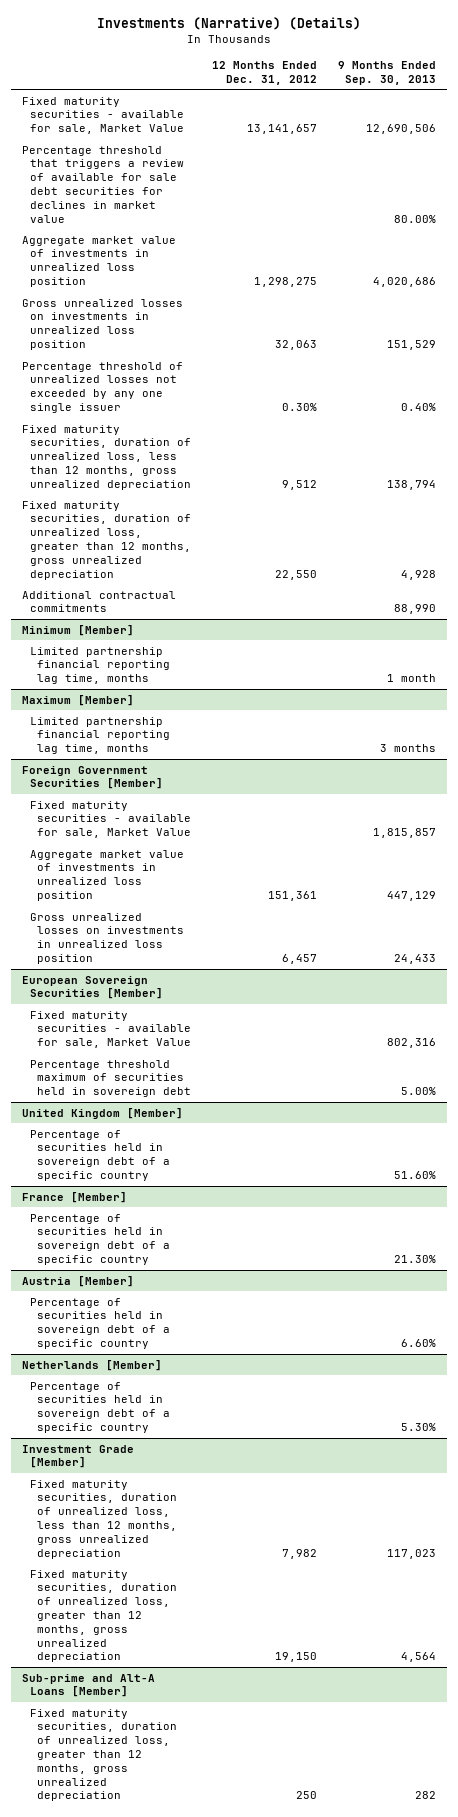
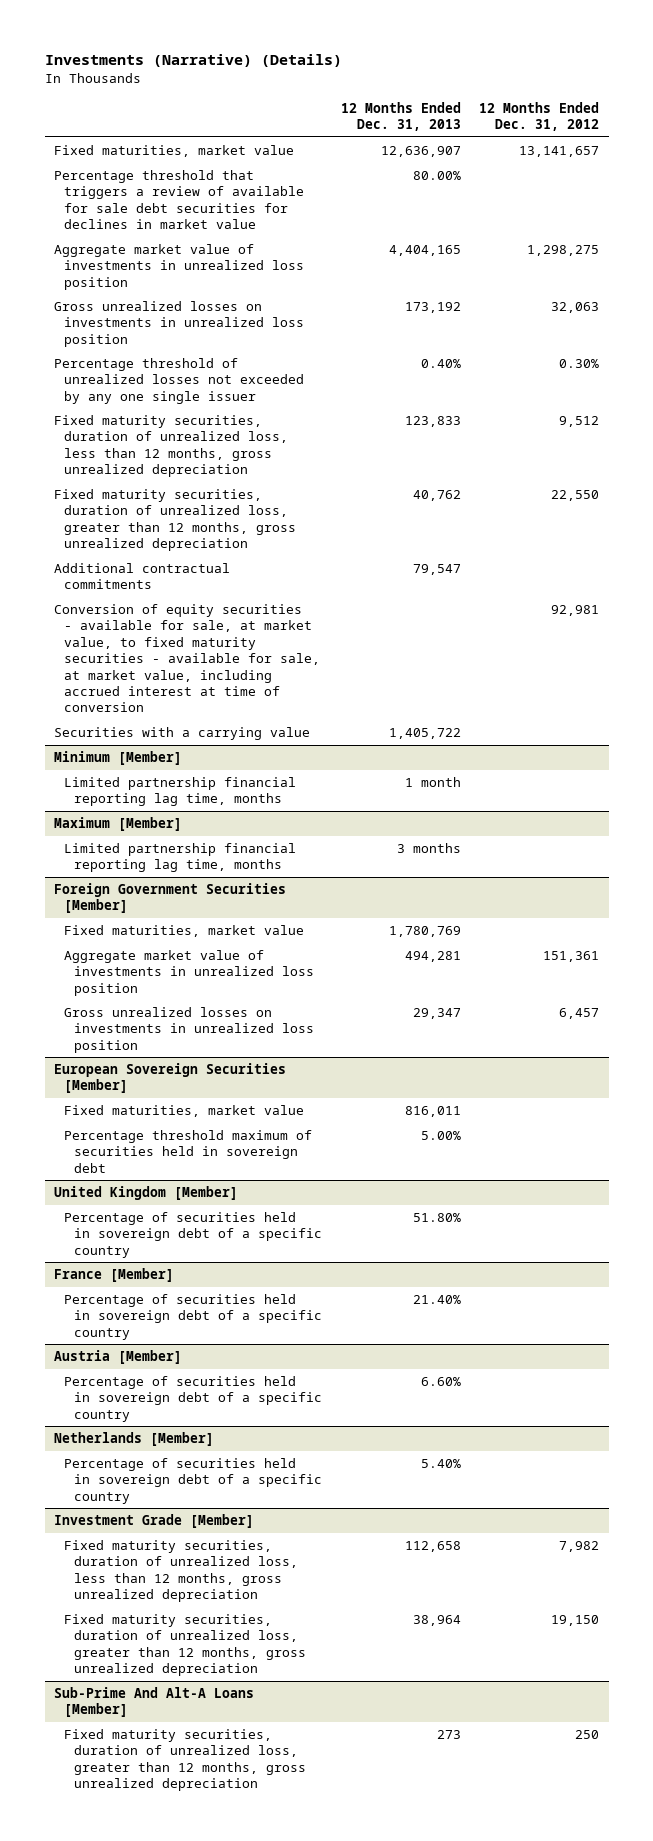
[338,60,437,85] 9 Months Ended Sep. 30, 2013 -> none
none -> [340,101,461,132] 12 Months Ended Dec. 31, 2013
[21,96,184,135] Fixed maturity securities - available for sale, Market Value -> [54,144,295,157] Fixed maturities, market value
none -> [54,603,321,713] Conversion of equity securities - available for sale, at market value, to fixed maturity securities - available for sale, at market value, including accrued interest at time of conversion
none -> [54,726,311,740] Securities with a carrying value
[29,800,192,839] Fixed maturity securities - available for sale, Market Value -> [64,924,305,937] Fixed maturities, market value
[29,1010,192,1049] Fixed maturity securities - available for sale, Market Value -> [64,1104,305,1117] Fixed maturities, market value
[21,1673,155,1698] Sub-prime and Alt-A Loans [Member] -> [54,1686,255,1718] Sub-Prime And Alt-A Loans [Member]

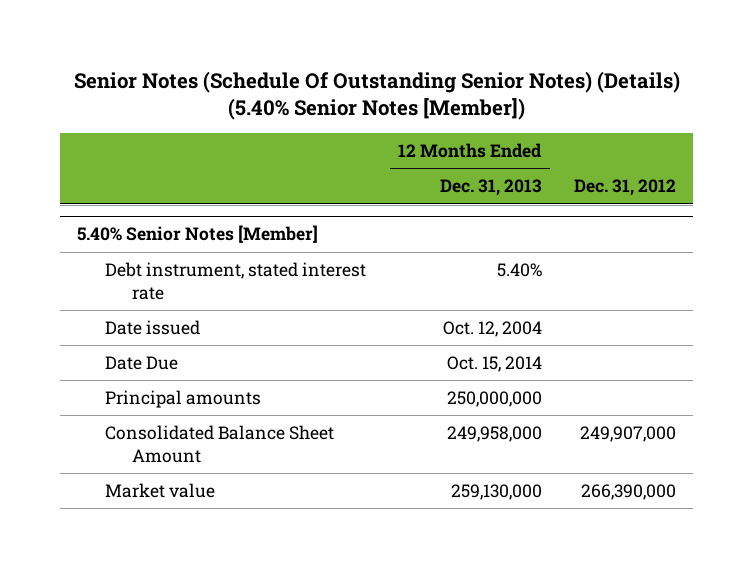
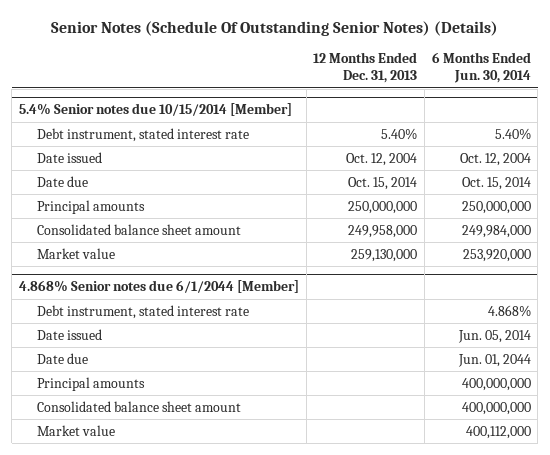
[73,70,680,121] Senior Notes (Schedule Of Outstanding Senior Notes) (Details) (5.40% Senior Notes [Member]) -> [50,20,498,36] Senior Notes (Schedule Of Outstanding Senior Notes) (Details)
[574,179,677,197] Dec. 31, 2012 -> none
none -> [431,52,531,84] 6 Months Ended Jun. 30, 2014
[76,225,318,244] 5.40% Senior Notes [Member] -> [18,103,292,117] 5.4% Senior notes due 10/15/2014 [Member]
[104,356,178,371] Date Due -> [36,175,88,187] Date due
[104,425,334,463] Consolidated Balance Sheet Amount -> [36,223,241,235] Consolidated balance sheet amount
none -> [18,280,299,294] 4.868% Senior notes due 6/1/2044 [Member]
none -> [36,304,249,319] Debt instrument, stated interest rate
none -> [36,328,102,340] Date issued
none -> [36,352,88,364] Date due
none -> [36,376,145,391] Principal amounts
none -> [36,400,241,412] Consolidated balance sheet amount
none -> [36,424,115,436] Market value

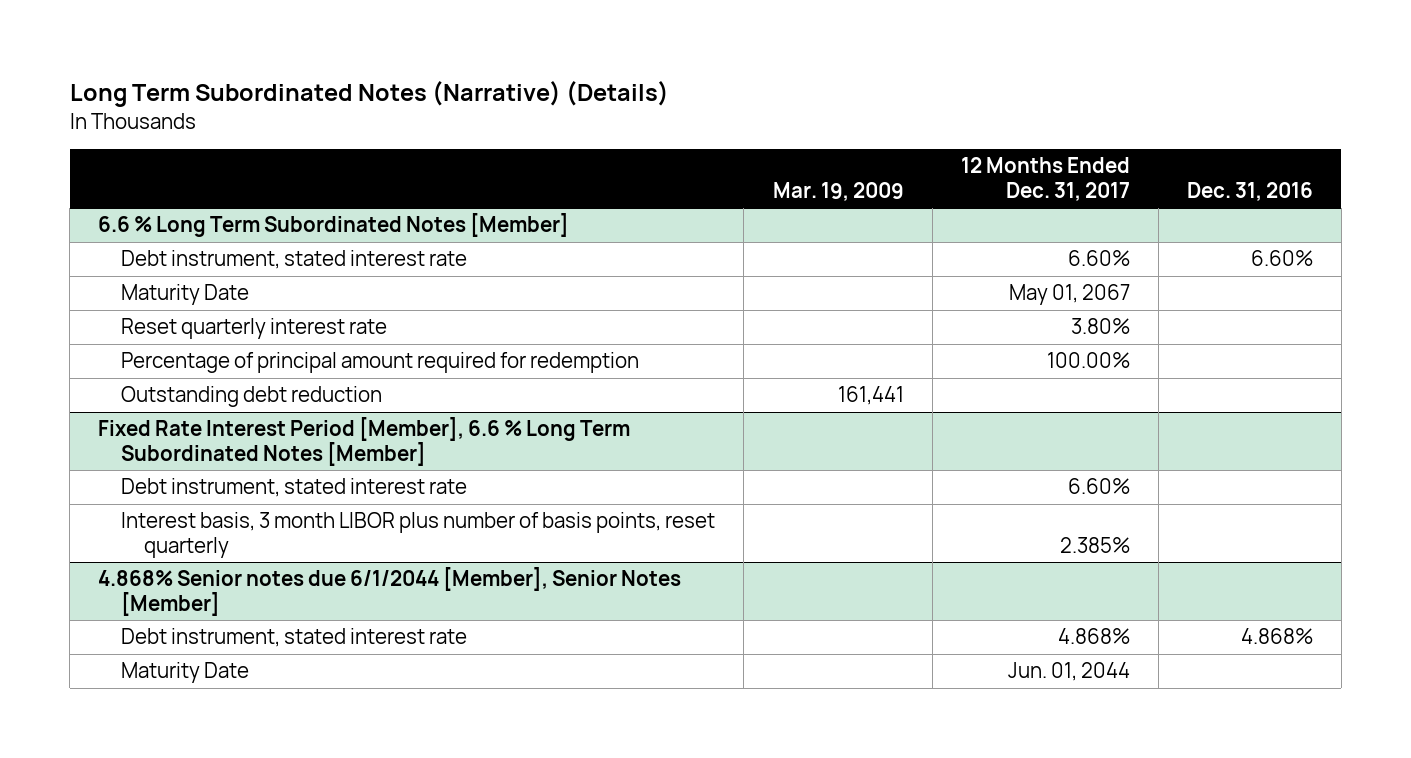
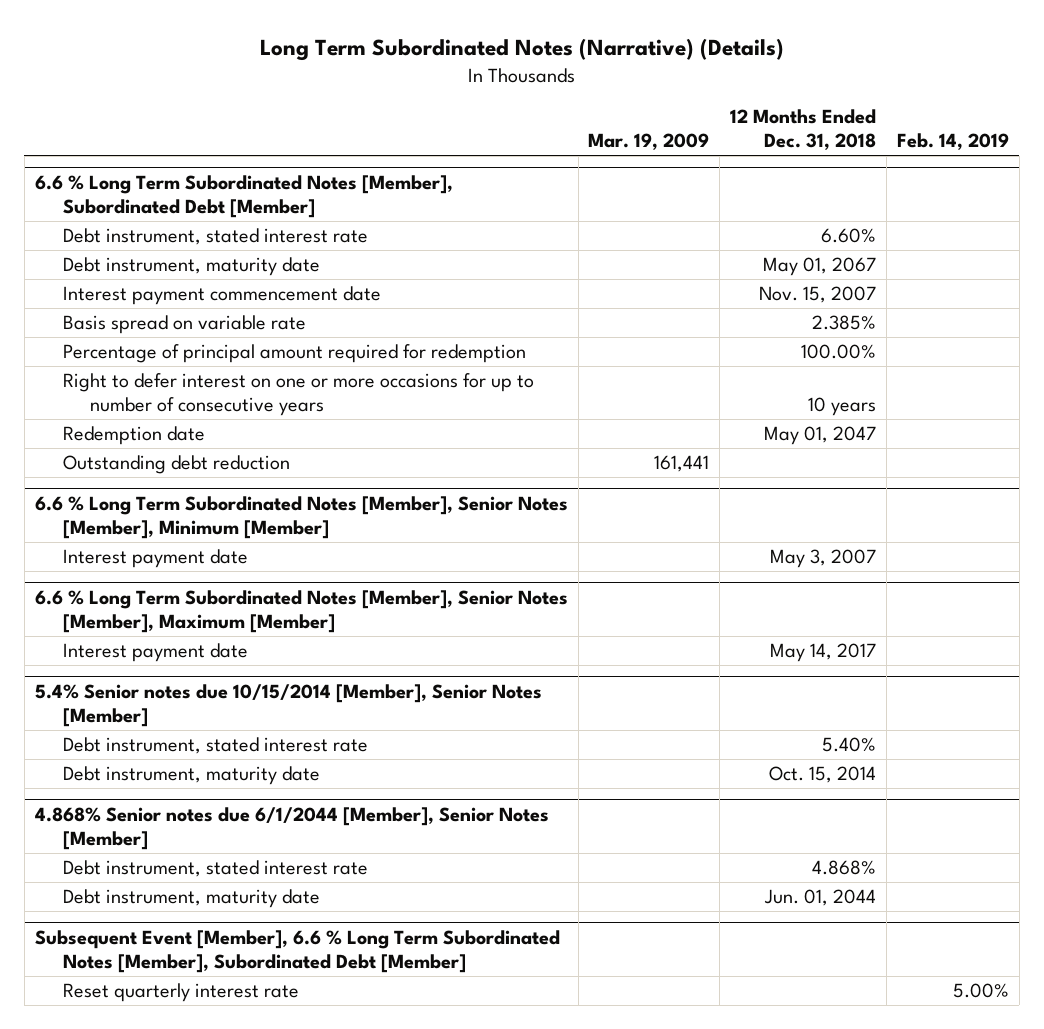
[960,157,1130,201] 12 Months Ended Dec. 31, 2017 -> none
[1186,181,1313,201] Dec. 31, 2016 -> none
none -> [730,109,877,151] 12 Months Ended Dec. 31, 2018
none -> [896,133,1009,151] Feb. 14, 2019
[98,213,570,238] 6.6 % Long Term Subordinated Notes [Member] -> [34,175,453,219] 6.6 % Long Term Subordinated Notes [Member], Subordinated Debt [Member]
[121,318,388,340] Reset quarterly interest rate -> none
[121,284,250,306] Maturity Date -> [62,257,320,277] Debt instrument, maturity date
none -> [62,286,381,306] Interest payment commencement date
none -> [62,315,306,335] Basis spread on variable rate
none -> [62,373,534,417] Right to defer interest on one or more occasions for up to number of consecutive years
none -> [62,426,205,446] Redemption date
[98,417,631,466] Fixed Rate Interest Period [Member], 6.6 % Long Term Subordinated Notes [Member] -> none
[121,478,468,498] Debt instrument, stated interest rate -> none
[121,512,716,558] Interest basis, 3 month LIBOR plus number of basis points, reset quarterly -> none
none -> [34,496,568,540] 6.6 % Long Term Subordinated Notes [Member], Senior Notes [Member], Minimum [Member]
none -> [62,549,248,569] Interest payment date
none -> [34,590,568,634] 6.6 % Long Term Subordinated Notes [Member], Senior Notes [Member], Maximum [Member]
none -> [62,643,248,663] Interest payment date
none -> [34,684,542,728] 5.4% Senior notes due 10/15/2014 [Member], Senior Notes [Member]
none -> [62,737,368,755] Debt instrument, stated interest rate
none -> [62,766,320,786] Debt instrument, maturity date
[121,662,250,684] Maturity Date -> [62,889,320,909] Debt instrument, maturity date
none -> [34,930,560,974] Subsequent Event [Member], 6.6 % Long Term Subordinated Notes [Member], Subordinated Debt [Member]
none -> [62,983,299,1003] Reset quarterly interest rate

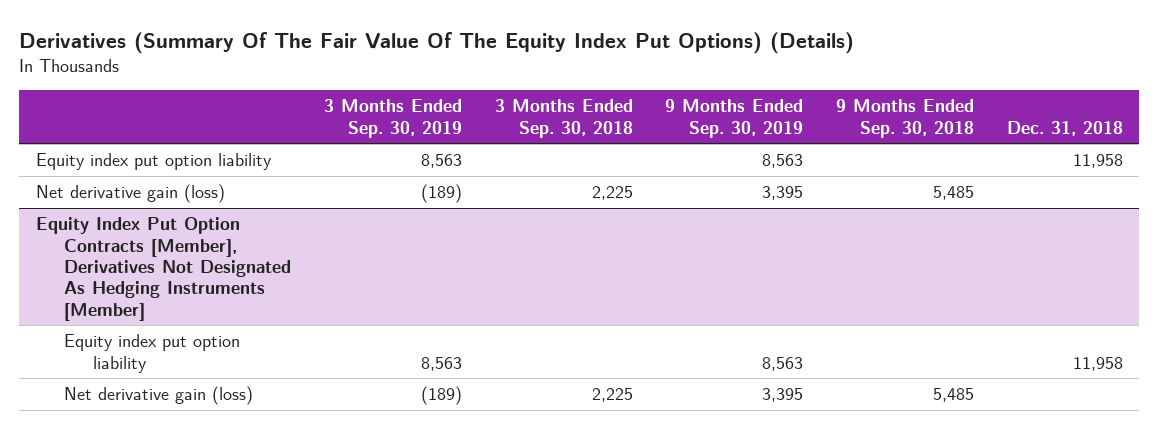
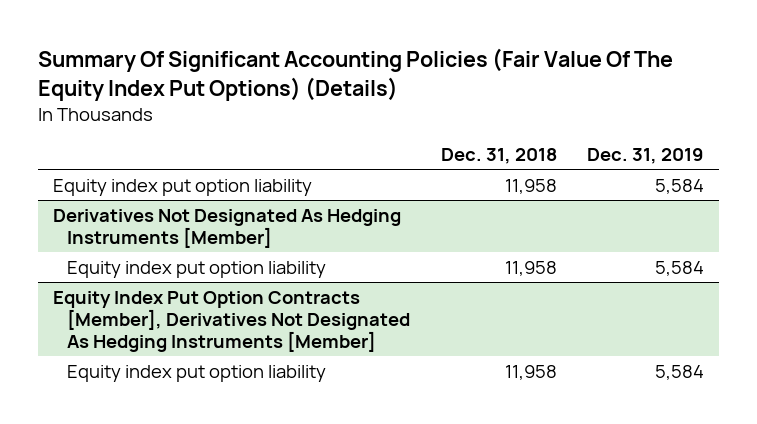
[19,31,855,54] Derivatives (Summary Of The Fair Value Of The Equity Index Put Options) (Details) -> [37,47,673,101] Summary Of Significant Accounting Policies (Fair Value Of The Equity Index Put Options) (Details)
[323,99,462,138] 3 Months Ended Sep. 30, 2019 -> none
[494,99,633,138] 3 Months Ended Sep. 30, 2018 -> none
[665,99,804,138] 9 Months Ended Sep. 30, 2019 -> none
[835,99,974,138] 9 Months Ended Sep. 30, 2018 -> none
none -> [586,148,704,165] Dec. 31, 2019
[35,184,225,204] Net derivative gain (loss) -> none
none -> [52,208,401,248] Derivatives Not Designated As Hedging Instruments [Member]
none -> [67,260,327,278] Equity index put option liability
[64,386,254,406] Net derivative gain (loss) -> none

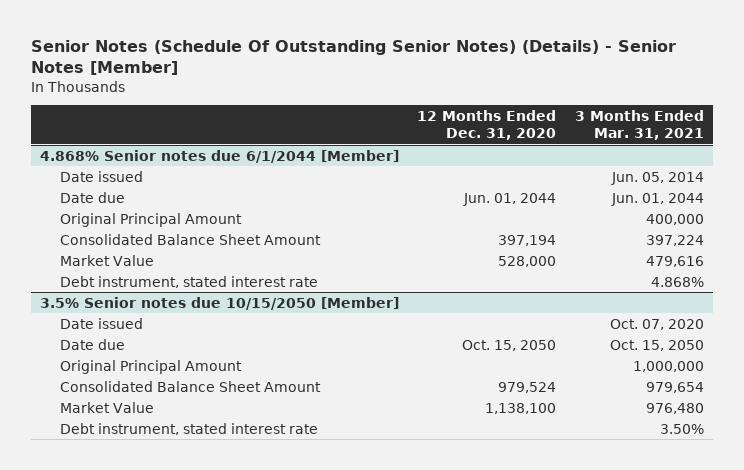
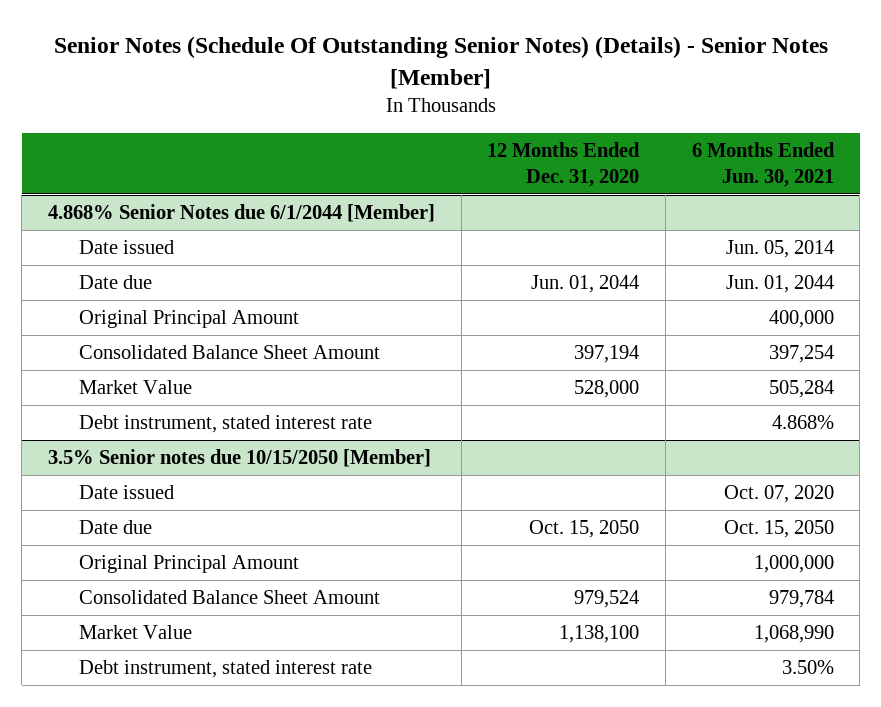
[574,109,704,141] 3 Months Ended Mar. 31, 2021 -> none
none -> [691,142,835,187] 6 Months Ended Jun. 30, 2021
[39,149,399,163] 4.868% Senior notes due 6/1/2044 [Member] -> [47,204,435,223] 4.868% Senior Notes due 6/1/2044 [Member]

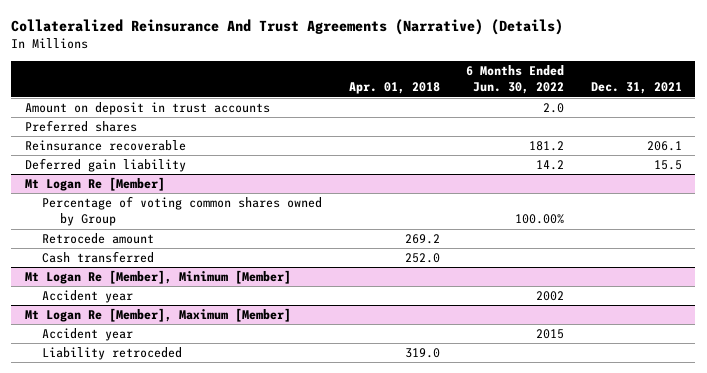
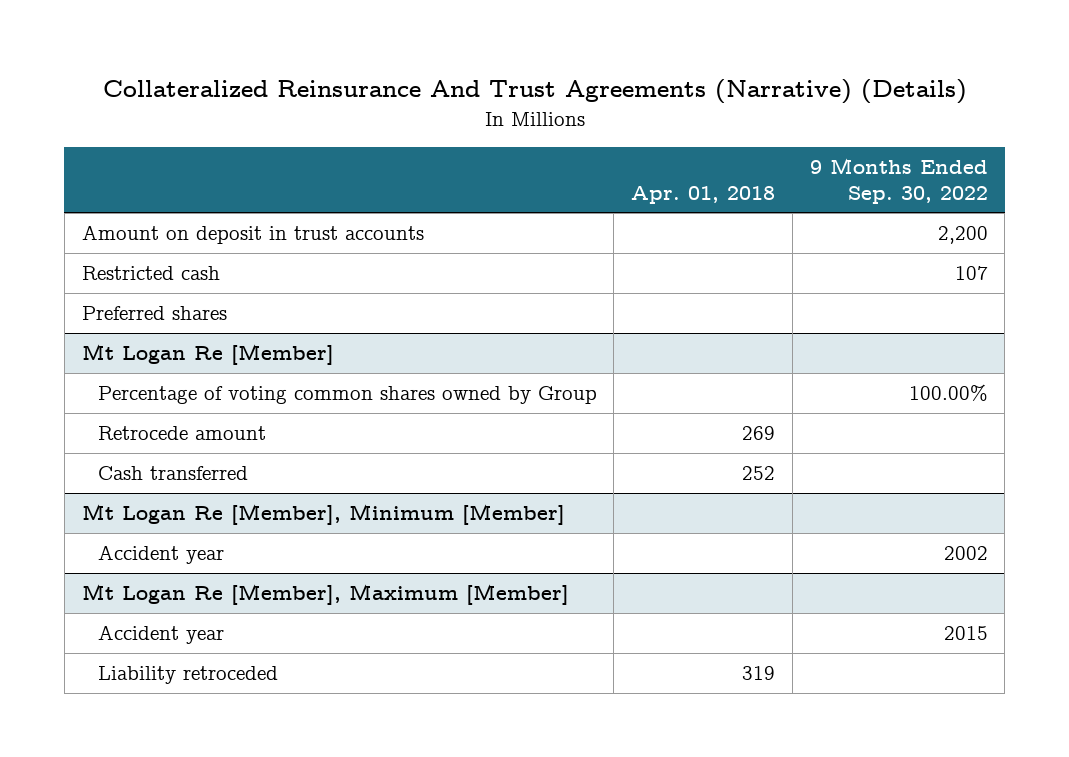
[466,65,565,95] 6 Months Ended Jun. 30, 2022 -> none
[590,82,682,95] Dec. 31, 2021 -> none
none -> [809,157,988,204] 9 Months Ended Sep. 30, 2022
none -> [81,266,220,281] Restricted cash
[24,140,186,152] Reinsurance recoverable -> none
[24,158,186,173] Deferred gain liability -> none
[404,234,440,245] 269.2 -> [742,426,776,441] 269
[404,253,440,264] 252.0 -> [742,466,776,481] 252
[404,348,440,359] 319.0 -> [742,666,776,681] 319

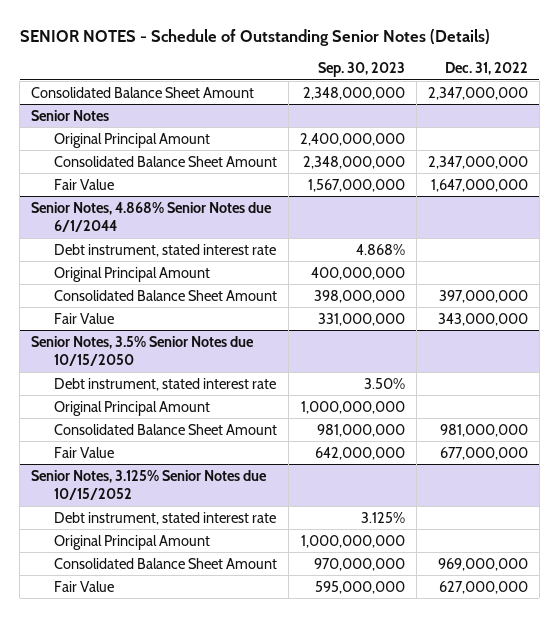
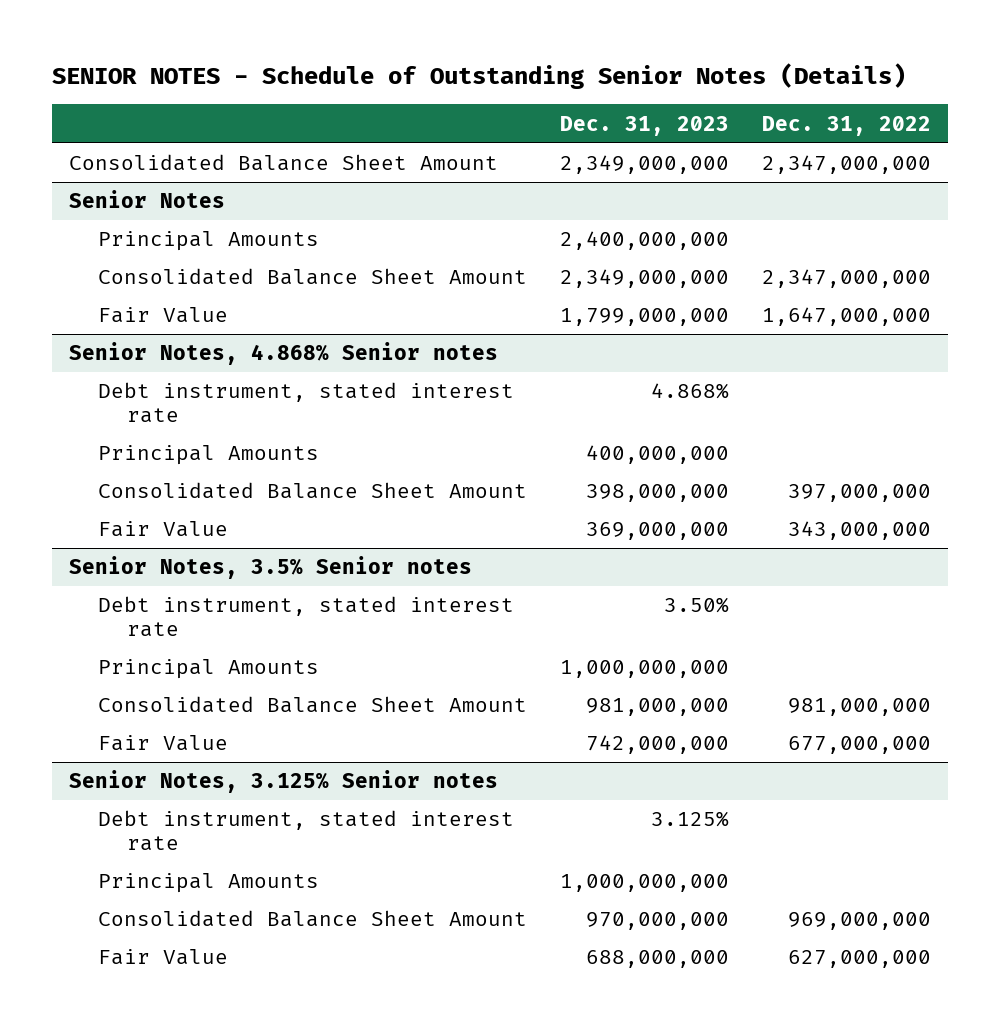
[317,62,405,78] Sep. 30, 2023 -> none
none -> [560,115,730,136] Dec. 31, 2023
[53,132,210,148] Original Principal Amount -> [97,231,319,252] Principal Amounts
[31,201,273,233] Senior Notes, 4.868% Senior Notes due 6/1/2044 -> [69,342,499,366] Senior Notes, 4.868% Senior notes
[53,266,210,282] Original Principal Amount -> [97,445,319,466] Principal Amounts
[31,335,255,367] Senior Notes, 3.5% Senior Notes due 10/15/2050 -> [69,556,473,580] Senior Notes, 3.5% Senior notes
[53,400,210,416] Original Principal Amount -> [97,659,319,680] Principal Amounts
[31,469,268,501] Senior Notes, 3.125% Senior Notes due 10/15/2052 -> [69,770,499,794] Senior Notes, 3.125% Senior notes
[53,534,210,550] Original Principal Amount -> [97,873,319,894] Principal Amounts

